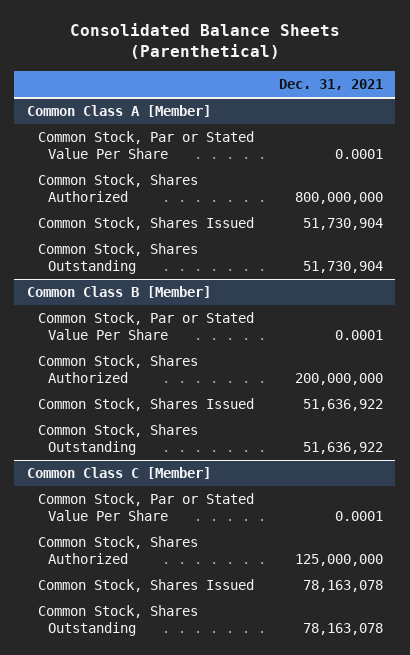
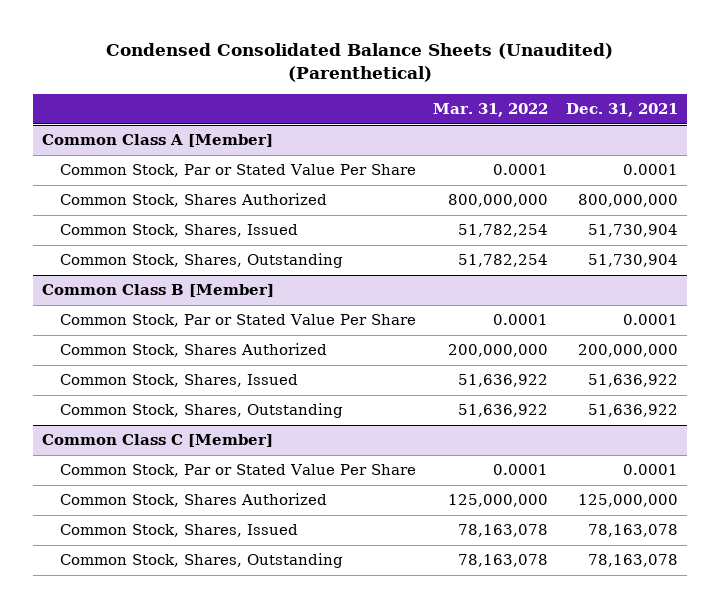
[69,22,340,60] Consolidated Balance Sheets (Parenthetical) -> [105,42,613,83] Condensed Consolidated Balance Sheets (Unaudited) (Parenthetical)
none -> [433,103,549,118] Mar. 31, 2022
[37,217,254,231] Common Stock, Shares Issued -> [59,224,298,238] Common Stock, Shares, Issued
[37,243,198,274] Common Stock, Shares Outstanding -> [59,253,343,269] Common Stock, Shares, Outstanding
[37,398,254,412] Common Stock, Shares Issued -> [59,374,298,388] Common Stock, Shares, Issued
[37,424,198,455] Common Stock, Shares Outstanding -> [59,403,343,419] Common Stock, Shares, Outstanding
[37,579,254,593] Common Stock, Shares Issued -> [59,524,298,538] Common Stock, Shares, Issued
[37,605,198,636] Common Stock, Shares Outstanding -> [59,553,343,569] Common Stock, Shares, Outstanding

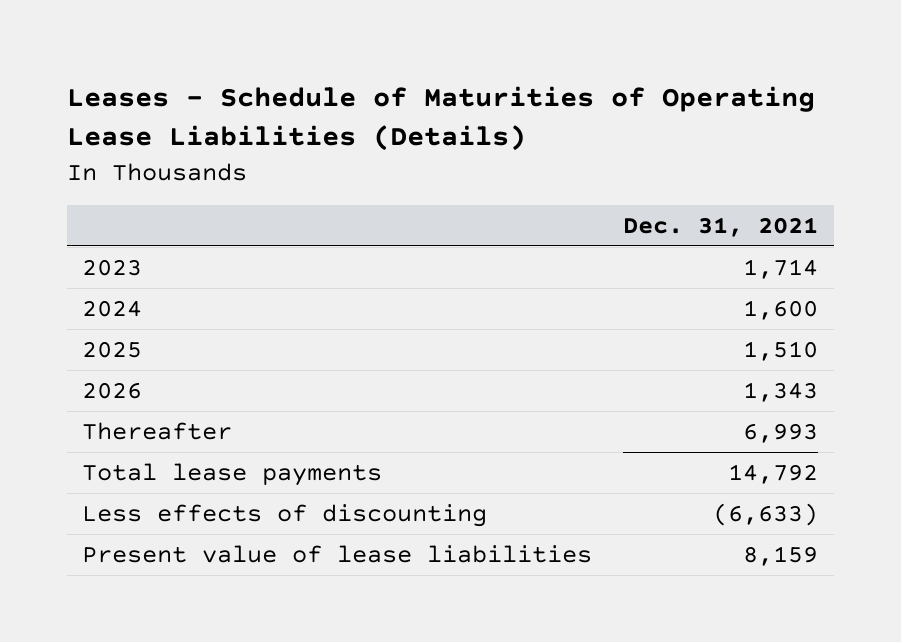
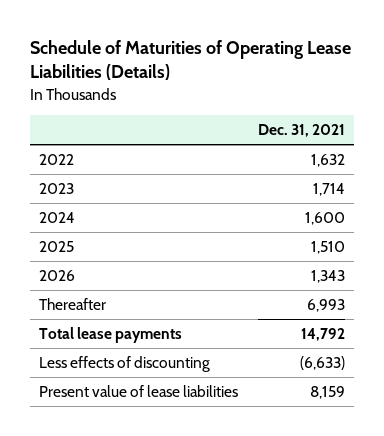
[66,86,815,152] Leases - Schedule of Maturities of Operating Lease Liabilities (Details) -> [29,40,351,81] Schedule of Maturities of Operating Lease Liabilities (Details)
none -> [39,154,75,166] 2022

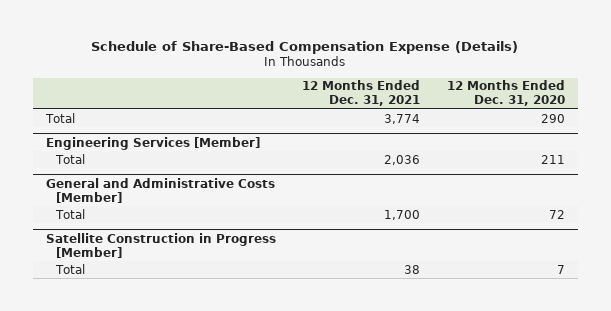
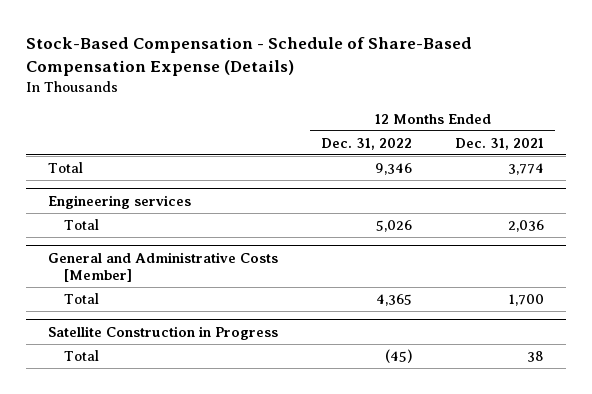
[91,40,519,54] Schedule of Share-Based Compensation Expense (Details) -> [26,37,473,77] Stock-Based Compensation - Schedule of Share-Based Compensation Expense (Details)
[446,80,565,107] 12 Months Ended Dec. 31, 2020 -> none
none -> [321,138,413,151] Dec. 31, 2022
[46,136,261,150] Engineering Services [Member] -> [47,194,191,209] Engineering services
[46,232,277,258] Satellite Construction in Progress [Member] -> [47,325,278,340] Satellite Construction in Progress

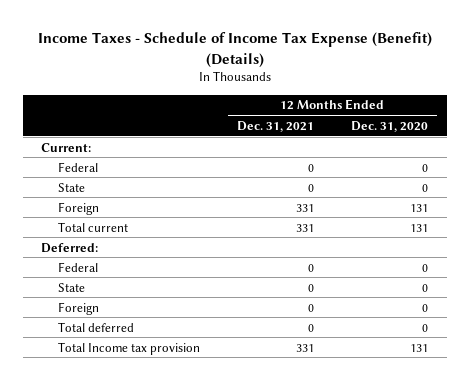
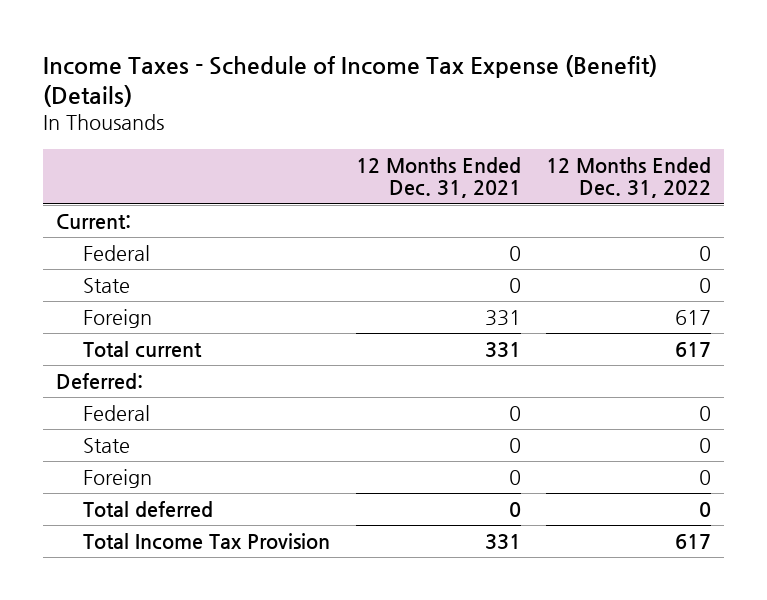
[350,120,428,132] Dec. 31, 2020 -> none
none -> [546,156,712,199] 12 Months Ended Dec. 31, 2022
[57,341,200,355] Total Income tax provision -> [83,533,331,551] Total Income Tax Provision

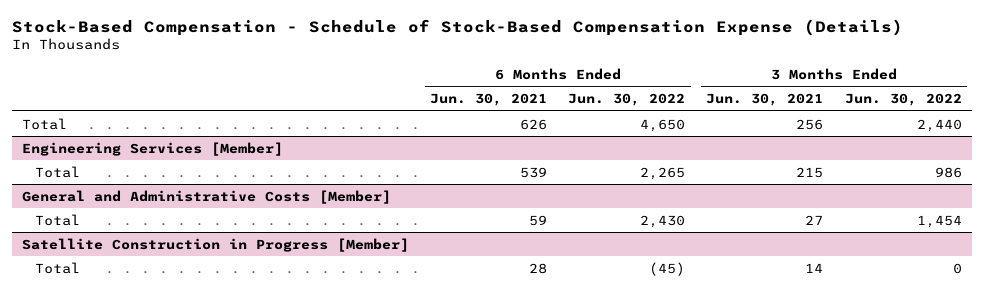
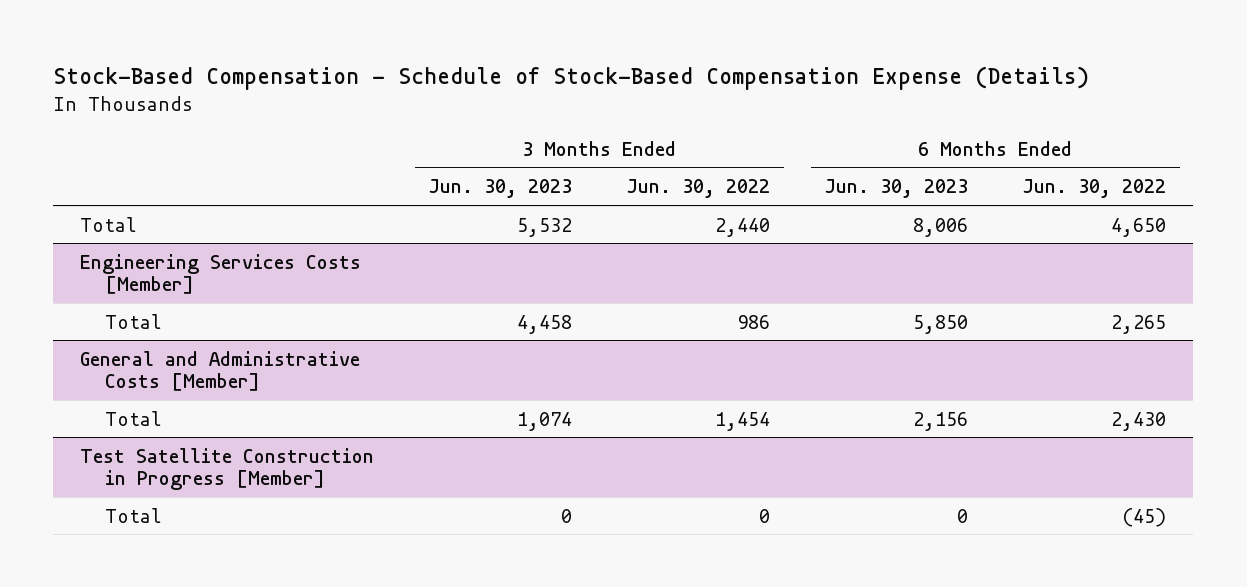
[430,93,548,107] Jun. 30, 2021 -> none
[706,93,824,107] Jun. 30, 2021 -> none
none -> [428,179,573,199] Jun. 30, 2023
none -> [824,179,969,199] Jun. 30, 2023
[22,141,284,156] Engineering Services [Member] -> [80,253,362,295] Engineering Services Costs [Member]
[22,237,410,252] Satellite Construction in Progress [Member] -> [80,447,375,491] Test Satellite Construction in Progress [Member]

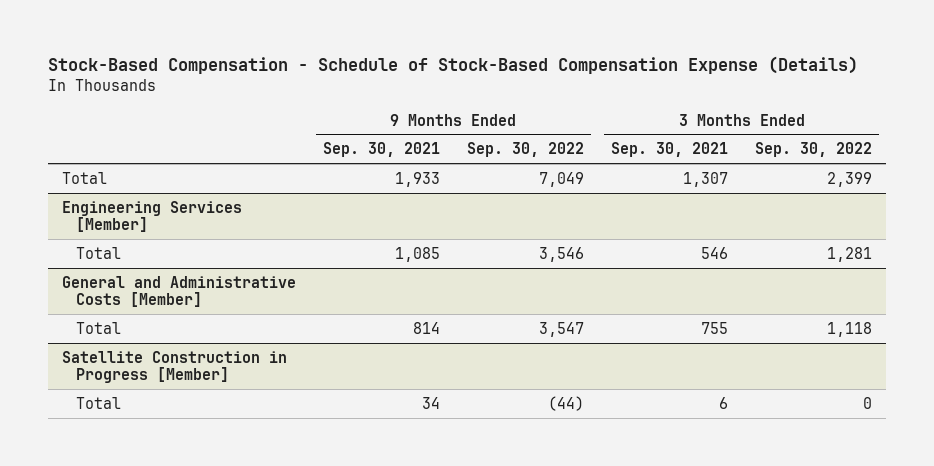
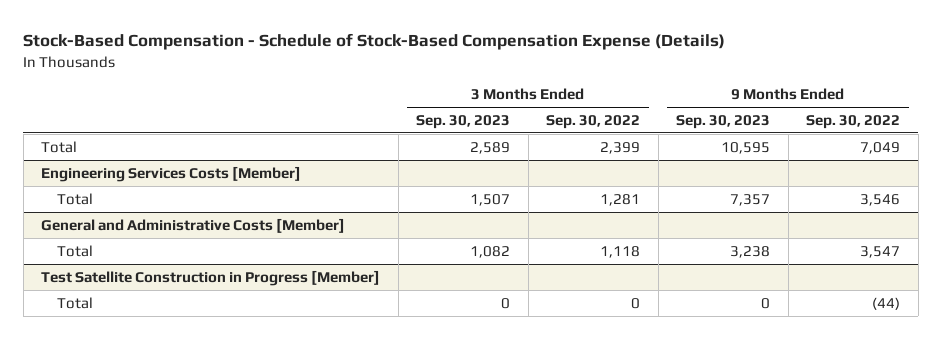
[322,142,440,158] Sep. 30, 2021 -> none
[611,142,729,158] Sep. 30, 2021 -> none
none -> [416,114,511,129] Sep. 30, 2023
none -> [676,114,771,129] Sep. 30, 2023
[61,200,242,233] Engineering Services [Member] -> [41,165,302,182] Engineering Services Costs [Member]
[61,350,287,384] Satellite Construction in Progress [Member] -> [41,269,381,286] Test Satellite Construction in Progress [Member]

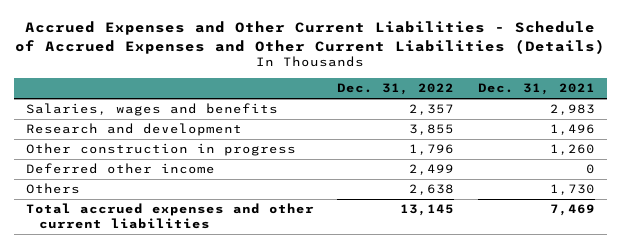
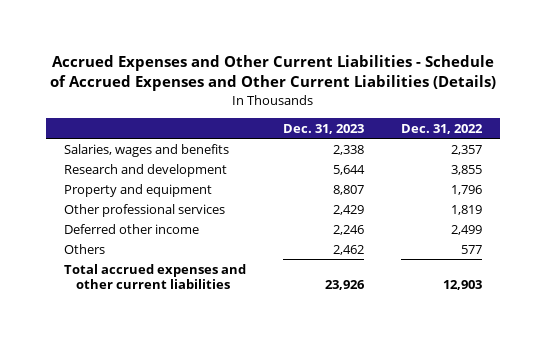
[478,83,596,96] Dec. 31, 2021 -> none
none -> [282,123,364,134] Dec. 31, 2023
[25,143,296,157] Other construction in progress -> [64,183,213,197] Property and equipment
none -> [64,203,226,217] Other professional services
[409,184,455,196] 2,638 -> [460,244,482,254] 577
[400,204,455,217] 13,145 -> [442,280,482,291] 12,903

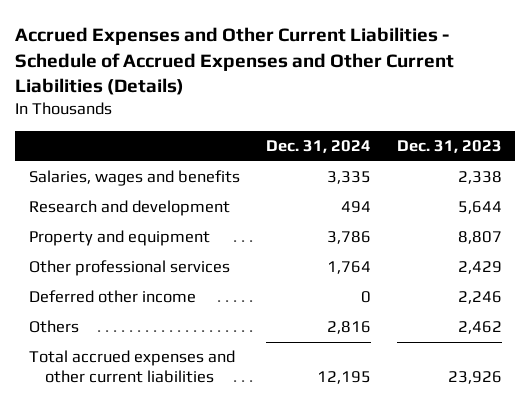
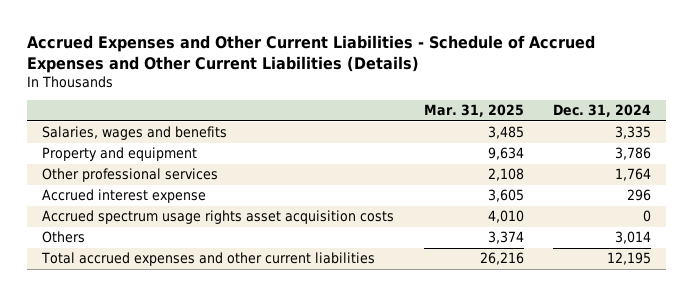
[396,139,502,153] Dec. 31, 2023 -> none
none -> [423,104,524,118] Mar. 31, 2025
[28,200,230,217] Research and development -> none
[28,290,196,304] Deferred other income -> none
none -> [41,189,206,204] Accrued interest expense
none -> [41,210,394,225] Accrued spectrum usage rights asset acquisition costs
[326,321,371,335] 2,816 -> [615,231,652,245] 3,014

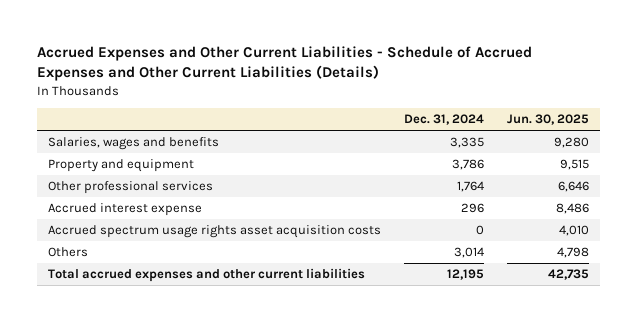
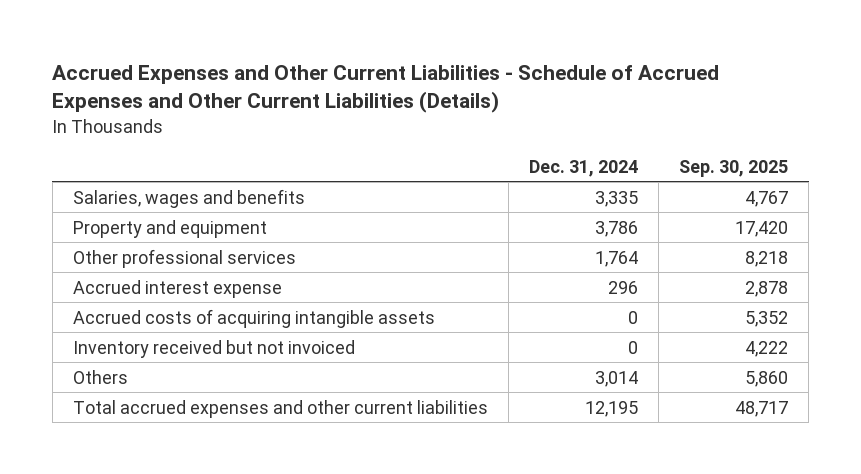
[506,114,589,126] Jun. 30, 2025 -> none
none -> [678,159,788,177] Sep. 30, 2025
[48,225,382,239] Accrued spectrum usage rights asset acquisition costs -> none
none -> [72,308,435,328] Accrued costs of acquiring intangible assets
none -> [72,339,355,358] Inventory received but not invoiced

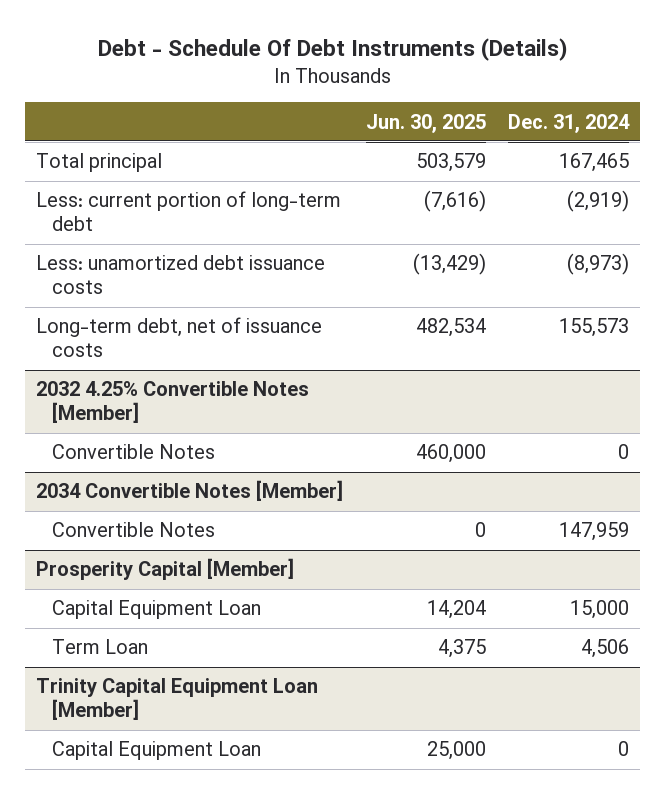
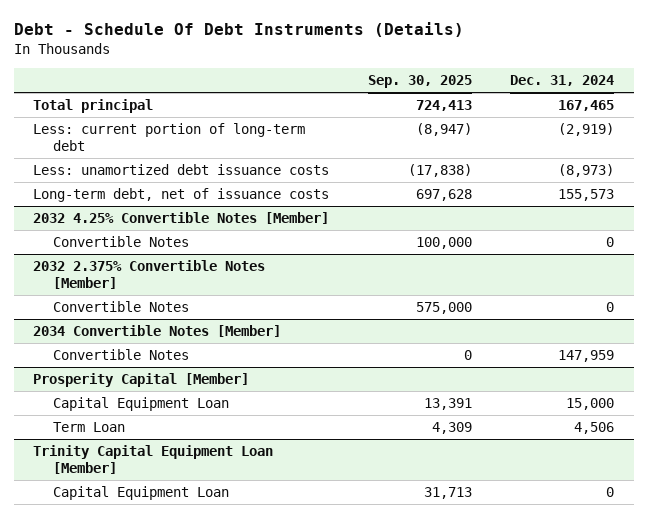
[365,113,486,133] Jun. 30, 2025 -> none
none -> [367,75,472,89] Sep. 30, 2025
none -> [32,260,265,290] 2032 2.375% Convertible Notes [Member]
none -> [52,301,189,313] Convertible Notes

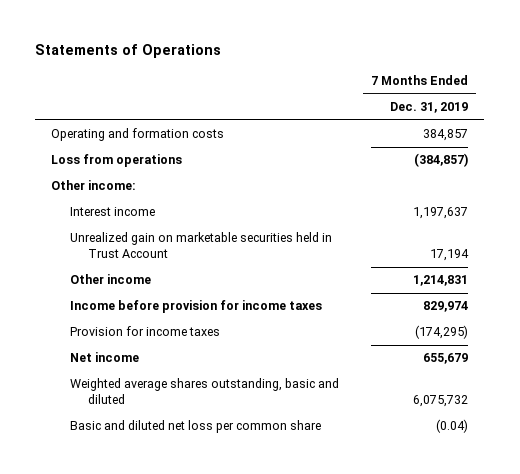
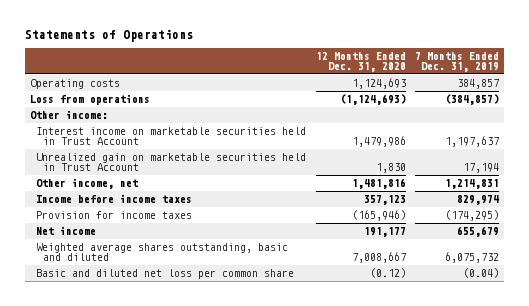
none -> [315,51,406,72] 12 Months Ended Dec. 31, 2020
[51,128,225,142] Operating and formation costs -> [29,78,120,89] Operating costs
[69,207,155,217] Interest income -> [36,126,307,146] Interest income on marketable securities held in Trust Account
[69,274,151,285] Other income -> [36,177,139,189] Other income, net
[69,300,322,314] Income before provision for income taxes -> [36,193,193,203] Income before income taxes

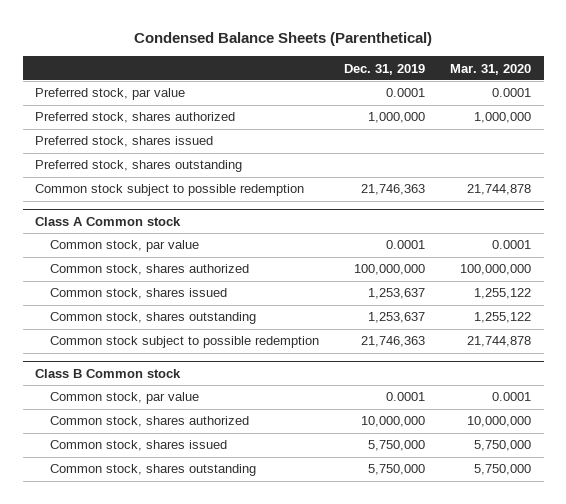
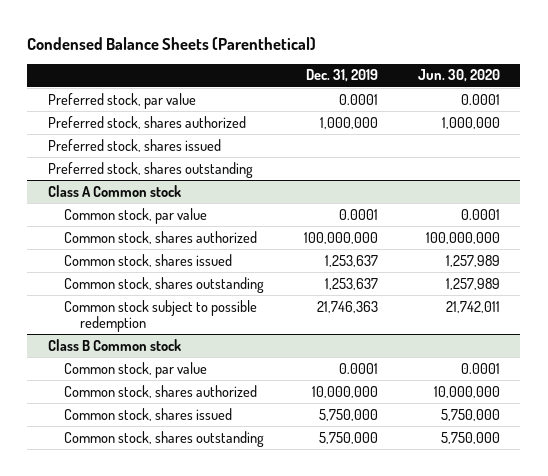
[450,63,532,75] Mar. 31, 2020 -> none
none -> [418,69,501,83] Jun. 30, 2020
[35,184,305,197] Common stock subject to possible redemption -> none

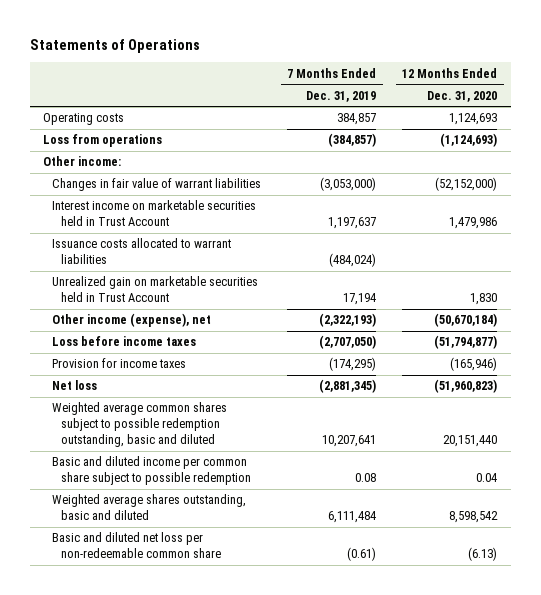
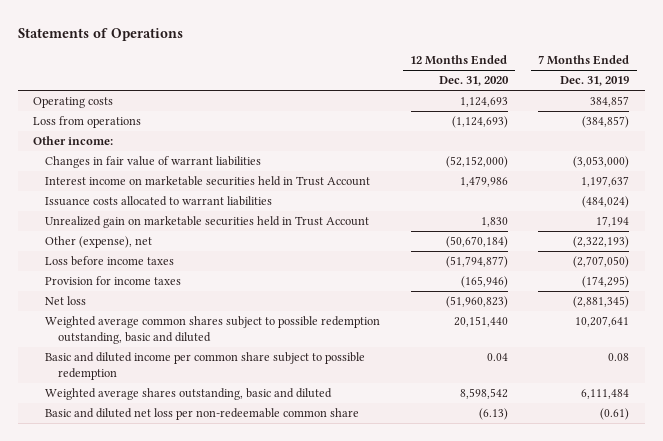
[52,313,212,328] Other income (expense), net -> [45,236,153,249] Other (expense), net

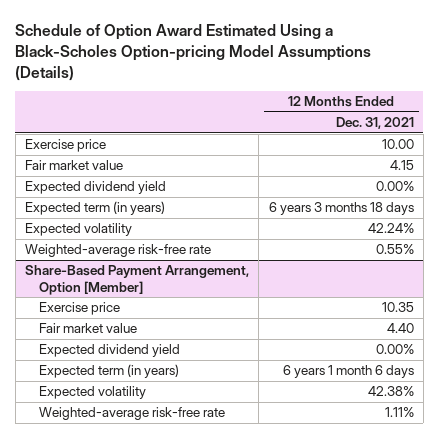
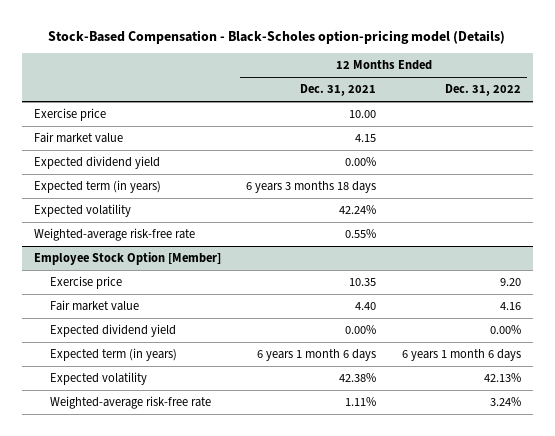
[15,24,372,81] Schedule of Option Award Estimated Using a Black-Scholes Option-pricing Model Assumptions (Details) -> [48,29,506,44] Stock-Based Compensation - Black-Scholes option-pricing model (Details)
none -> [444,84,521,97] Dec. 31, 2022
[25,265,250,295] Share-Based Payment Arrangement, Option [Member] -> [34,252,222,266] Employee Stock Option [Member]

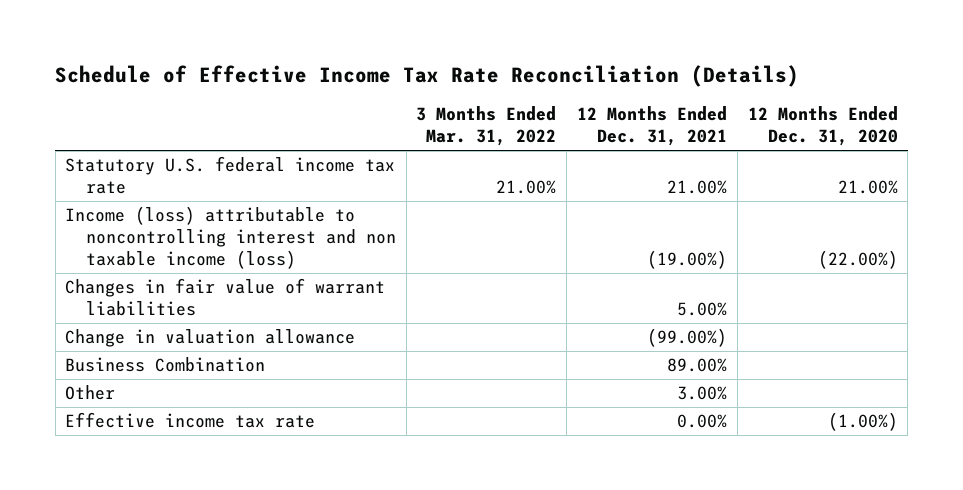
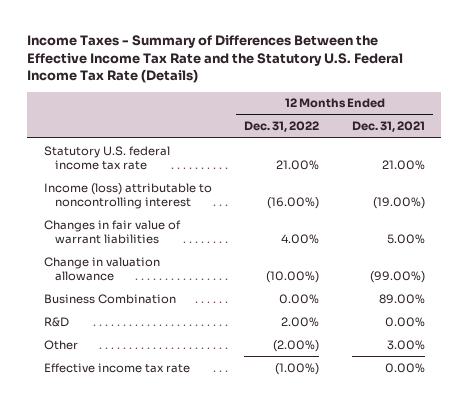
[55,65,800,88] Schedule of Effective Income Tax Rate Reconciliation (Details) -> [27,35,404,84] Income Taxes - Summary of Differences Between the Effective Income Tax Rate and the Statutory U.S. Federal Income Tax Rate (Details)
[416,106,557,147] 3 Months Ended Mar. 31, 2022 -> none
[747,106,898,147] 12 Months Ended Dec. 31, 2020 -> none
none -> [244,121,320,133] Dec. 31, 2022
[65,205,396,270] Income (loss) attributable to noncontrolling interest and non taxable income (loss) -> [43,182,212,209] Income (loss) attributable to noncontrolling interest
none -> [43,316,69,327] R&D

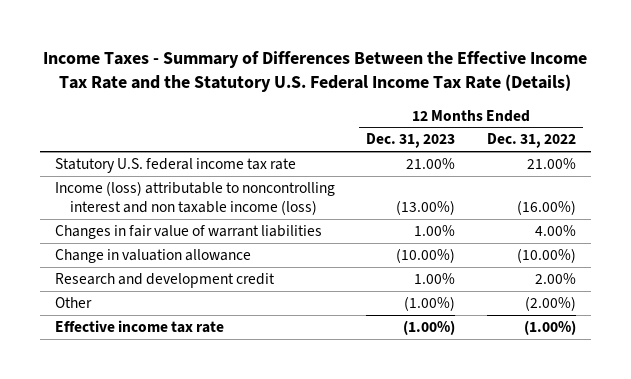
[351,121,425,133] Dec. 31, 2021 -> none
none -> [366,133,456,149] Dec. 31, 2023
[43,182,212,209] Income (loss) attributable to noncontrolling interest -> [55,181,336,215] Income (loss) attributable to noncontrolling interest and non taxable income (loss)
[43,293,176,304] Business Combination -> none
[43,316,69,327] R&D -> [55,273,276,289] Research and development credit

